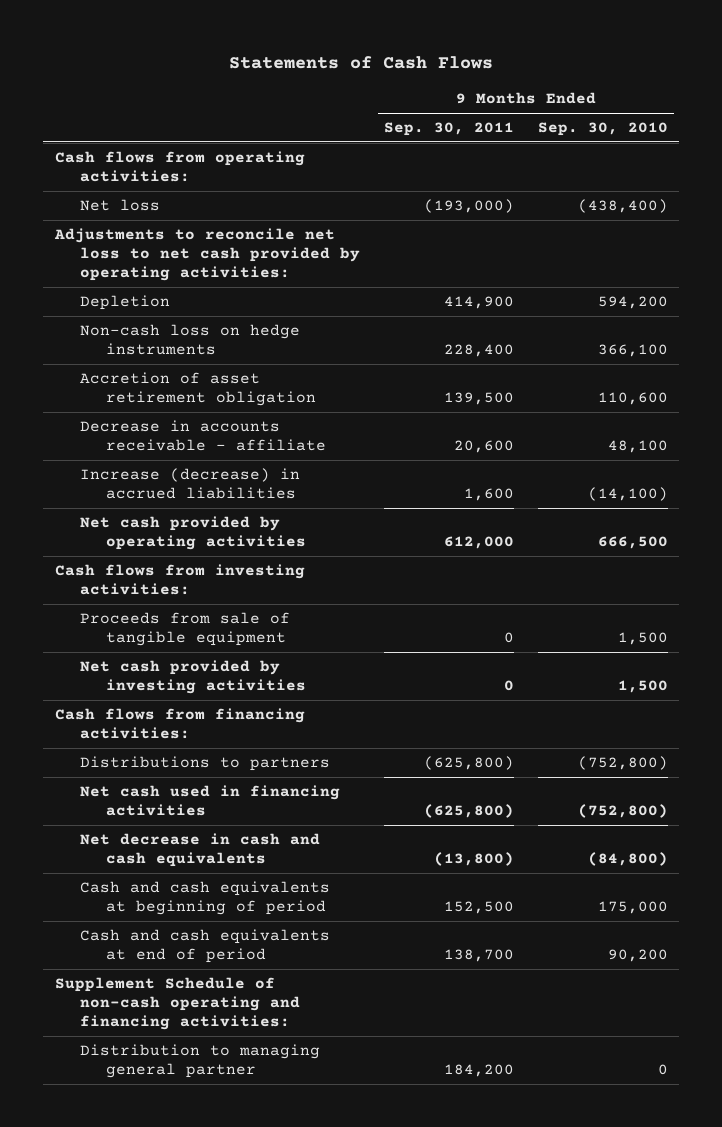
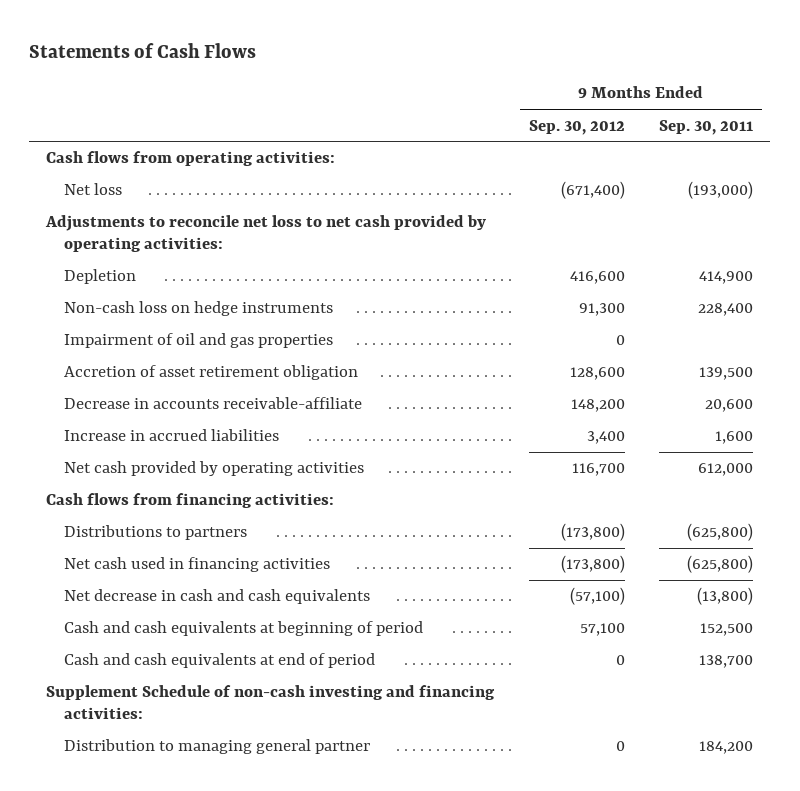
[537,122,668,137] Sep. 30, 2010 -> none
none -> [528,119,625,135] Sep. 30, 2012
none -> [63,333,333,349] Impairment of oil and gas properties
[80,420,327,452] Decrease in accounts receivable - affiliate -> [63,397,362,410] Decrease in accounts receivable-affiliate
[80,468,301,500] Increase (decrease) in accrued liabilities -> [63,429,279,442] Increase in accrued liabilities
[54,564,305,596] Cash flows from investing activities: -> none
[80,612,291,647] Proceeds from sale of tangible equipment -> none
[80,660,307,695] Net cash provided by investing activities -> none
[54,977,301,1031] Supplement Schedule of non-cash operating and financing activities: -> [46,685,496,719] Supplement Schedule of non-cash investing and financing activities:

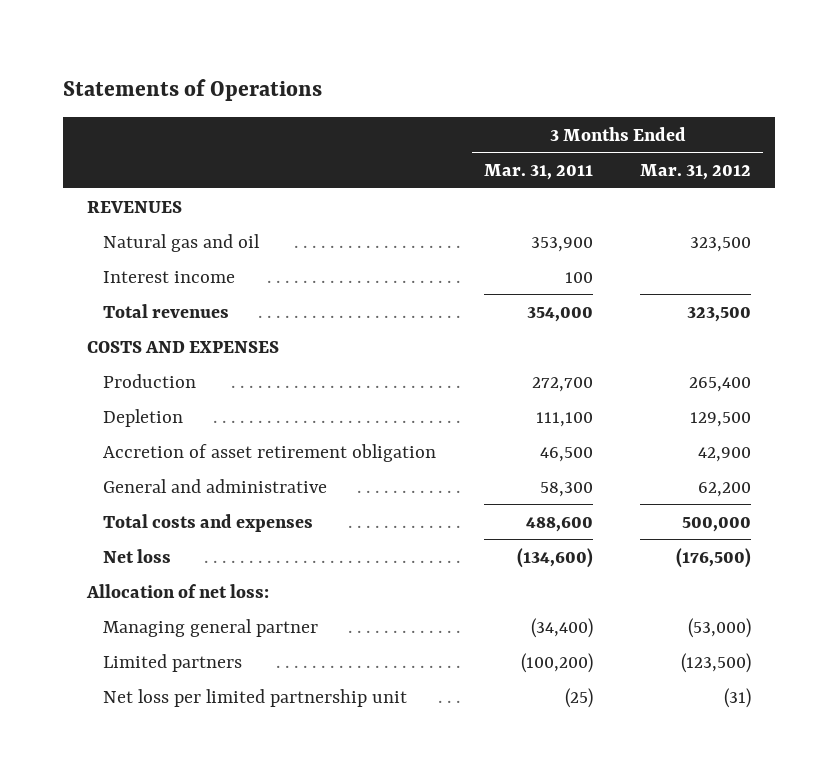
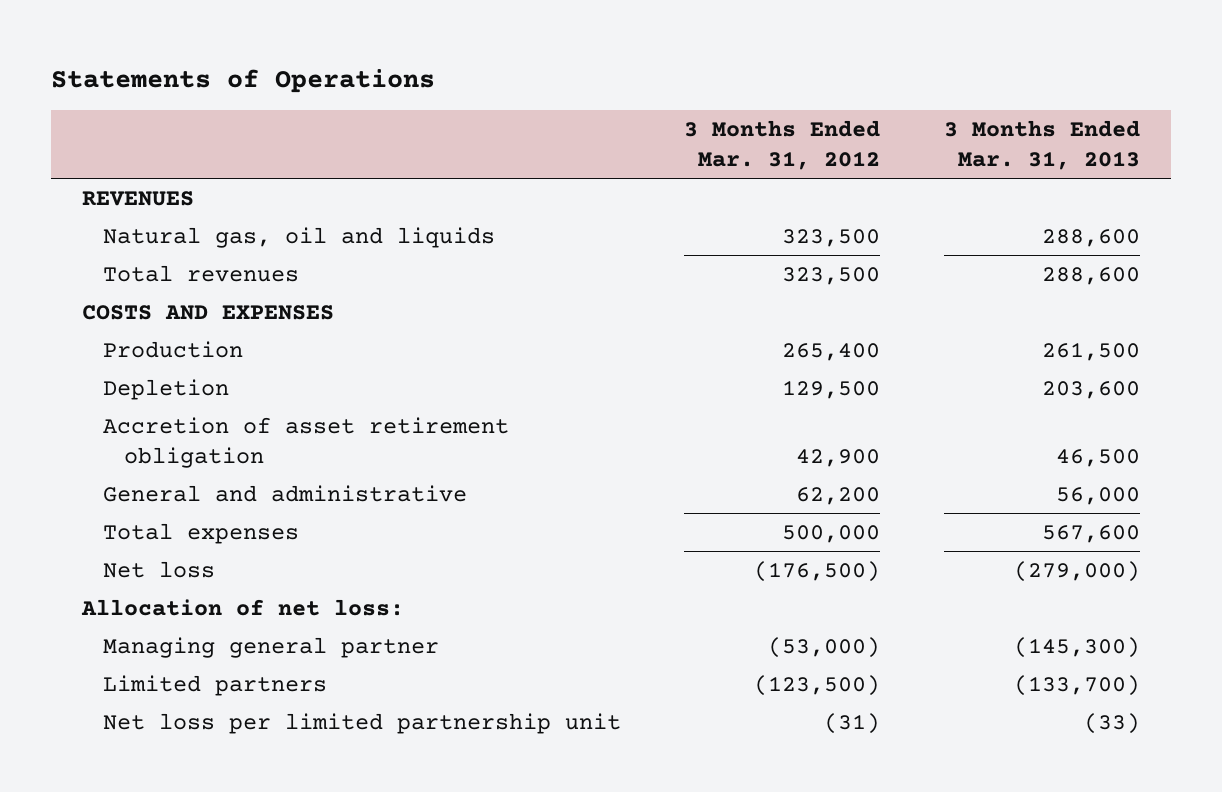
[483,164,593,181] Mar. 31, 2011 -> none
none -> [943,120,1140,171] 3 Months Ended Mar. 31, 2013
[103,270,236,283] Interest income -> none
[103,233,261,252] Natural gas and oil -> [103,226,496,248] Natural gas, oil and liquids
[103,513,314,532] Total costs and expenses -> [103,522,300,544] Total expenses

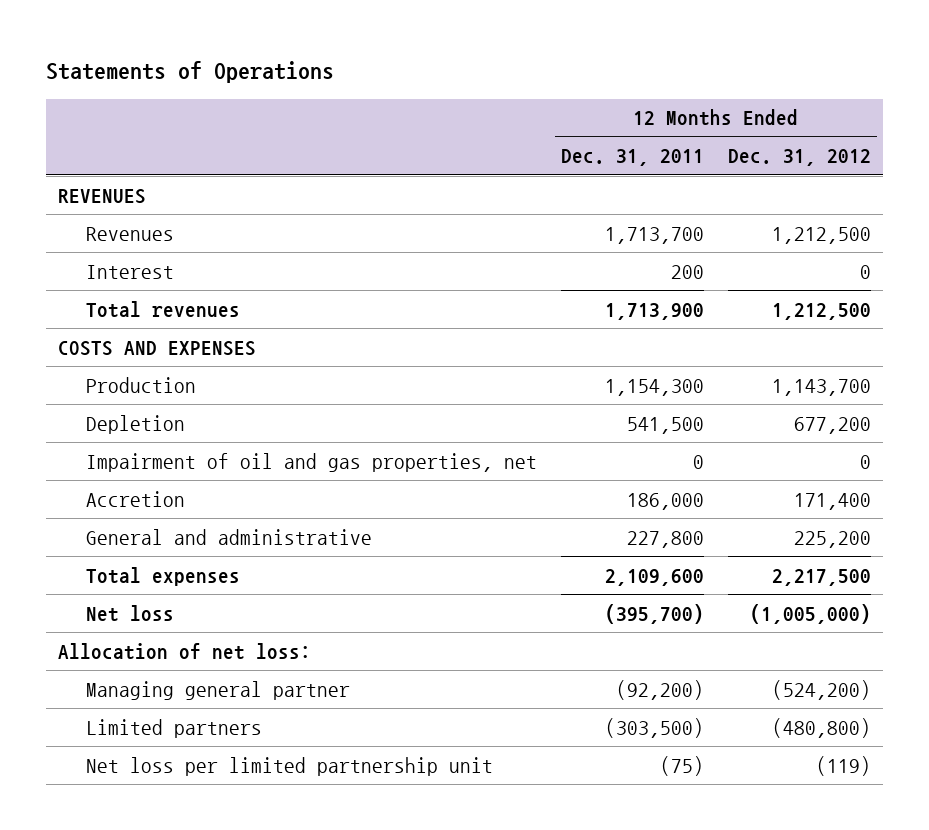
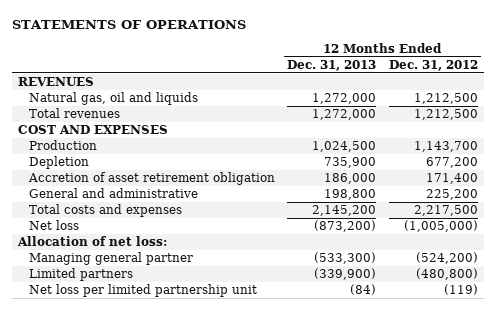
[45,61,334,84] Statements of Operations -> [11,20,246,30] STATEMENTS OF OPERATIONS
[560,149,704,167] Dec. 31, 2011 -> none
none -> [287,59,377,71] Dec. 31, 2013
[85,264,174,279] Interest -> none
[85,226,174,241] Revenues -> [28,92,198,106] Natural gas, oil and liquids
[57,340,256,356] COSTS AND EXPENSES -> [17,125,168,135] COST AND EXPENSES
[85,452,537,472] Impairment of oil and gas properties, net -> none
[85,490,185,507] Accretion -> [27,172,275,186] Accretion of asset retirement obligation
[85,566,240,586] Total expenses -> [28,204,182,218] Total costs and expenses

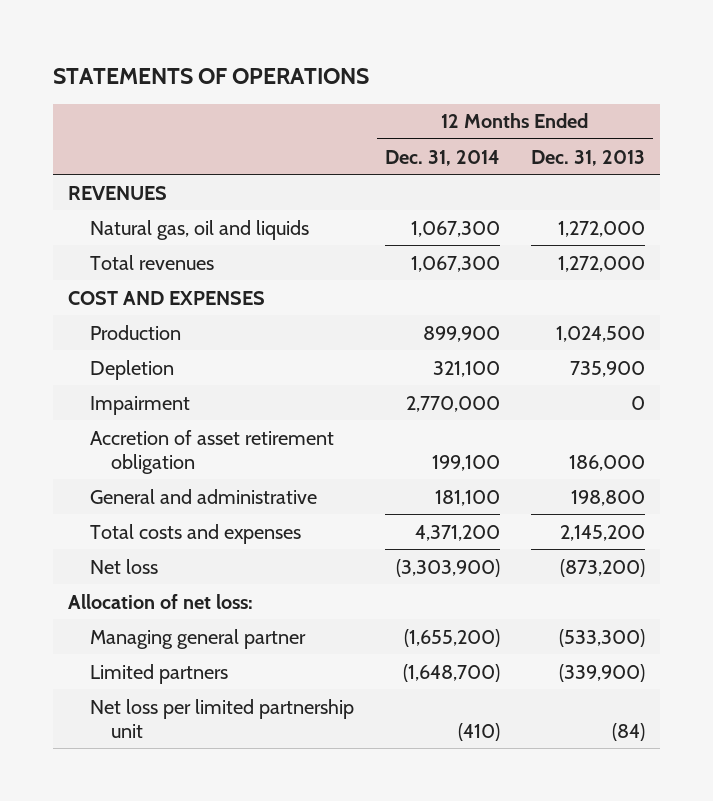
[388,59,478,71] Dec. 31, 2012 -> none
none -> [384,149,500,166] Dec. 31, 2014
none -> [89,395,190,415] Impairment

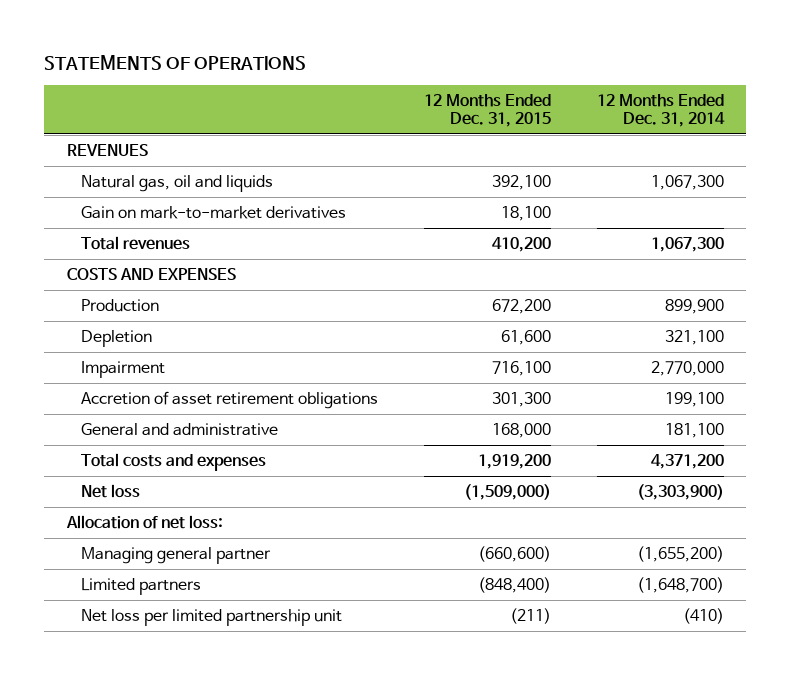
[530,149,645,166] Dec. 31, 2013 -> none
none -> [424,93,552,128] 12 Months Ended Dec. 31, 2015
none -> [81,206,347,220] Gain on mark-to-market derivatives
[68,290,266,305] COST AND EXPENSES -> [67,268,237,281] COSTS AND EXPENSES
[89,429,334,474] Accretion of asset retirement obligation -> [81,391,379,410] Accretion of asset retirement obligations

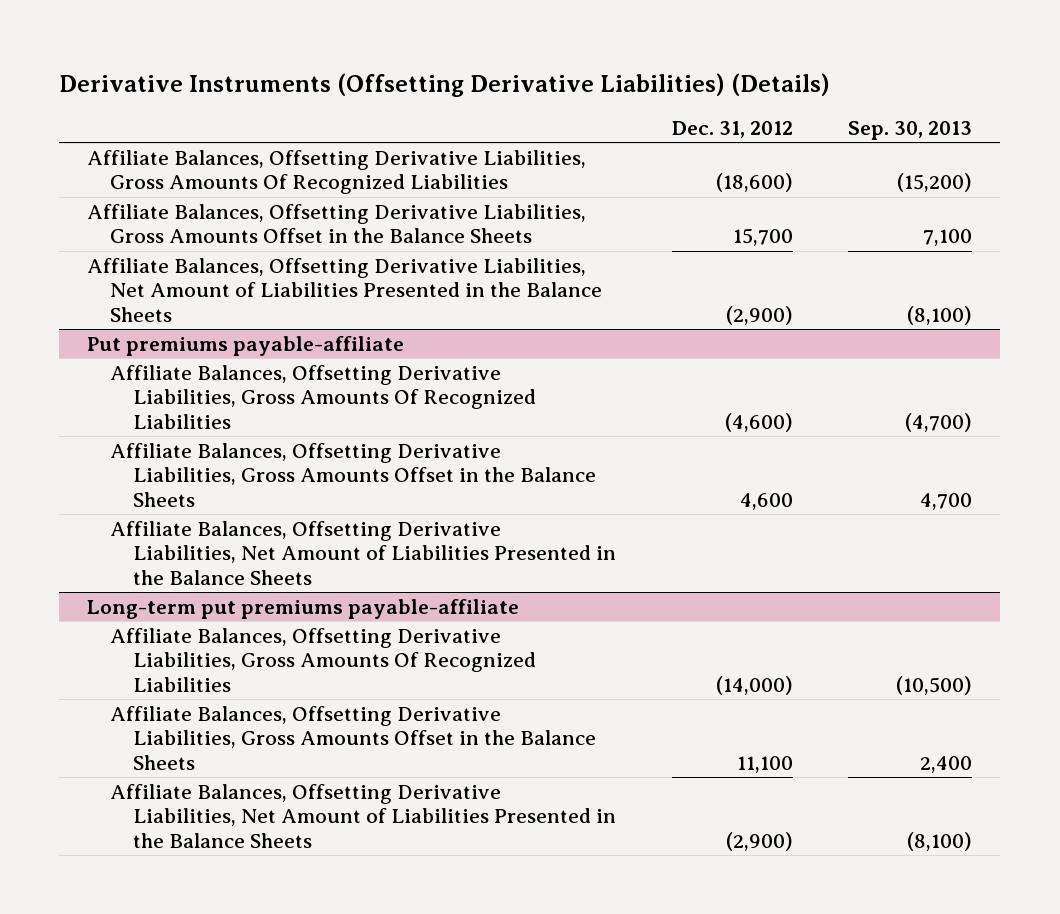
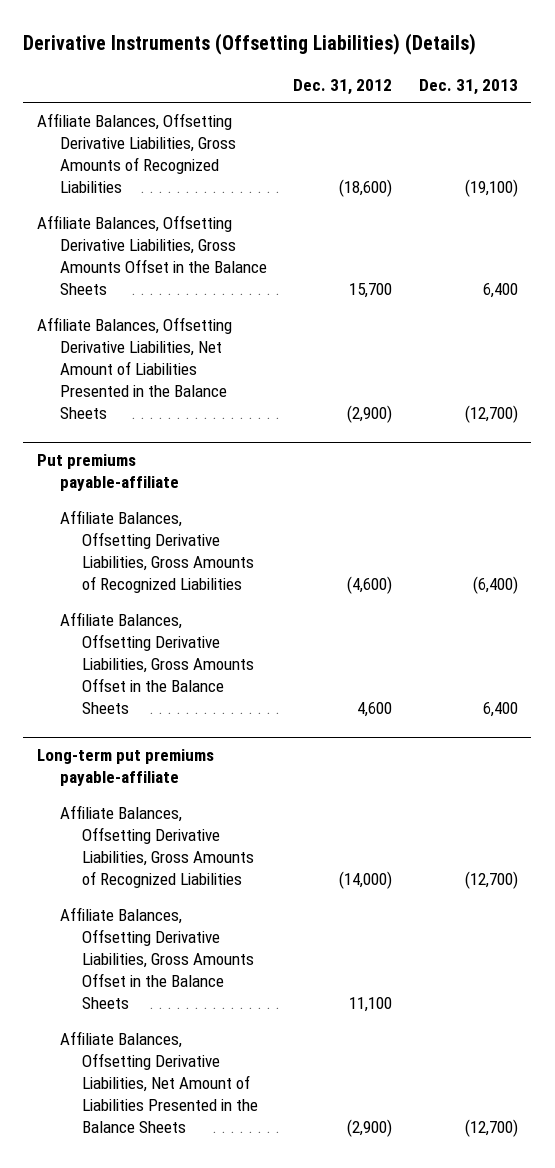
[59,72,831,97] Derivative Instruments (Offsetting Derivative Liabilities) (Details) -> [23,32,477,55] Derivative Instruments (Offsetting Liabilities) (Details)
[848,120,973,140] Sep. 30, 2013 -> none
none -> [419,78,519,95] Dec. 31, 2013
[87,149,587,195] Affiliate Balances, Offsetting Derivative Liabilities, Gross Amounts Of Recognized Liabilities -> [36,112,236,194] Affiliate Balances, Offsetting Derivative Liabilities, Gross Amounts of Recognized Liabilities
[110,364,537,429] Affiliate Balances, Offsetting Derivative Liabilities, Gross Amounts Of Recognized Liabilities -> [59,509,255,594] Affiliate Balances, Offsetting Derivative Liabilities, Gross Amounts of Recognized Liabilities
[110,520,617,585] Affiliate Balances, Offsetting Derivative Liabilities, Net Amount of Liabilities Presented in the Balance Sheets -> none
[110,627,537,692] Affiliate Balances, Offsetting Derivative Liabilities, Gross Amounts Of Recognized Liabilities -> [59,804,255,889] Affiliate Balances, Offsetting Derivative Liabilities, Gross Amounts of Recognized Liabilities

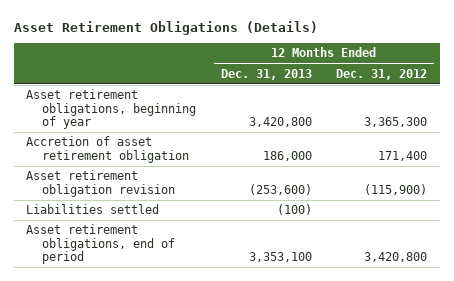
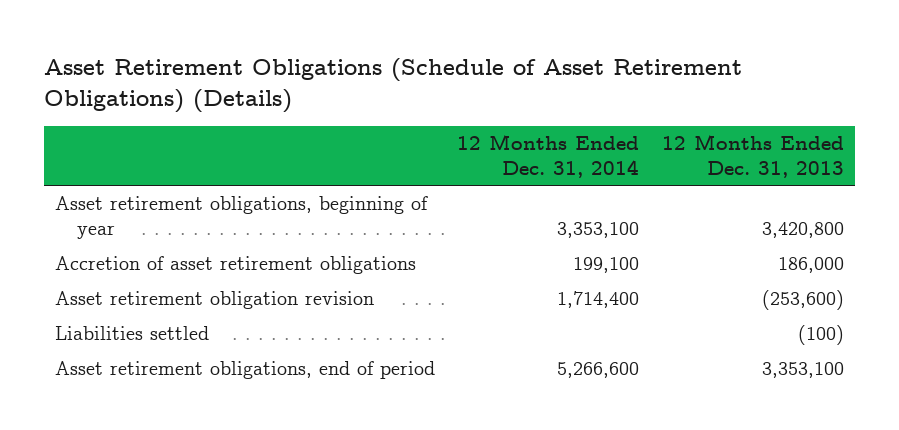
[13,20,318,35] Asset Retirement Obligations (Details) -> [43,57,742,113] Asset Retirement Obligations (Schedule of Asset Retirement Obligations) (Details)
[336,68,428,80] Dec. 31, 2012 -> none
none -> [457,134,640,178] 12 Months Ended Dec. 31, 2014
[26,136,189,163] Accretion of asset retirement obligation -> [54,256,416,275] Accretion of asset retirement obligations

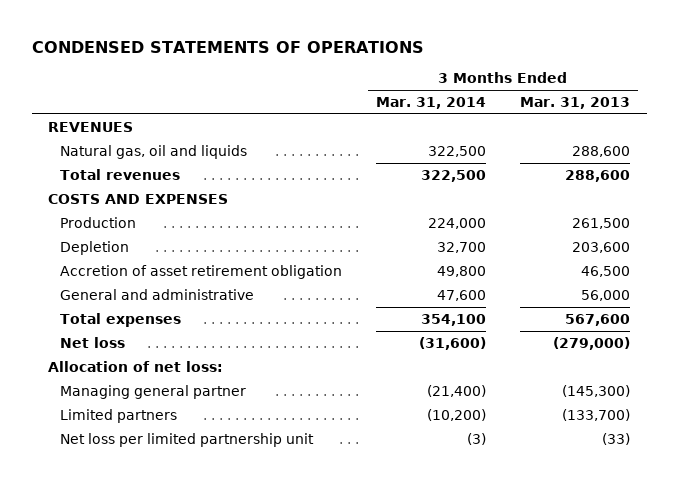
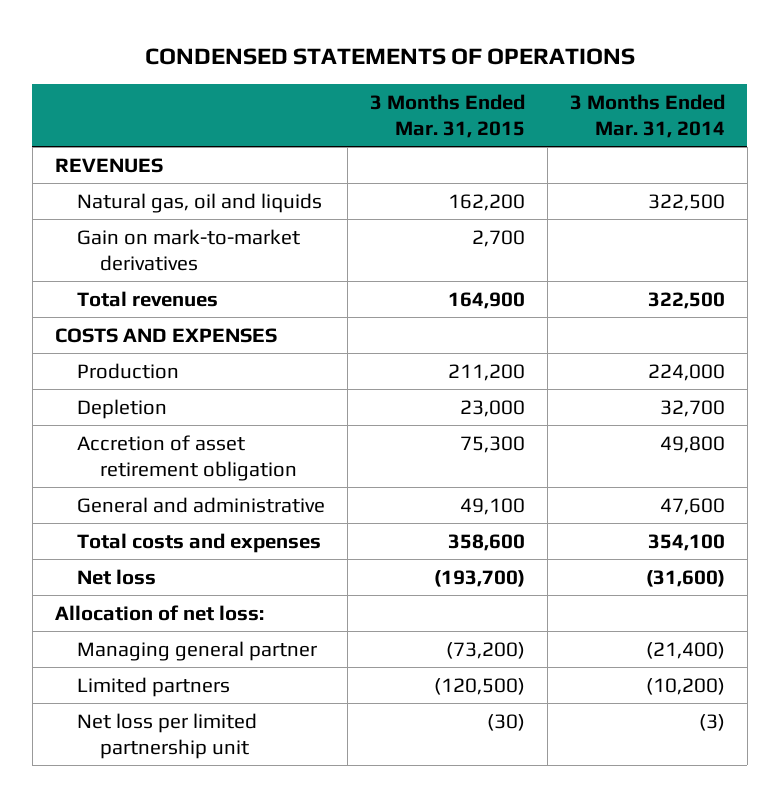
[519,96,630,109] Mar. 31, 2013 -> none
none -> [370,93,526,138] 3 Months Ended Mar. 31, 2015
none -> [77,228,301,271] Gain on mark-to-market derivatives
[60,312,182,327] Total expenses -> [77,532,322,553] Total costs and expenses

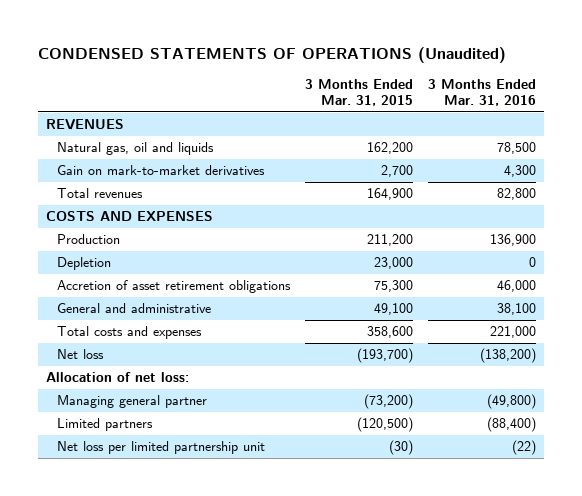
[144,47,635,65] CONDENSED STATEMENTS OF OPERATIONS -> [38,47,507,64] CONDENSED STATEMENTS OF OPERATIONS (Unaudited)
[569,93,725,138] 3 Months Ended Mar. 31, 2014 -> none
none -> [428,78,537,106] 3 Months Ended Mar. 31, 2016
[77,434,297,481] Accretion of asset retirement obligation -> [56,280,291,294] Accretion of asset retirement obligations

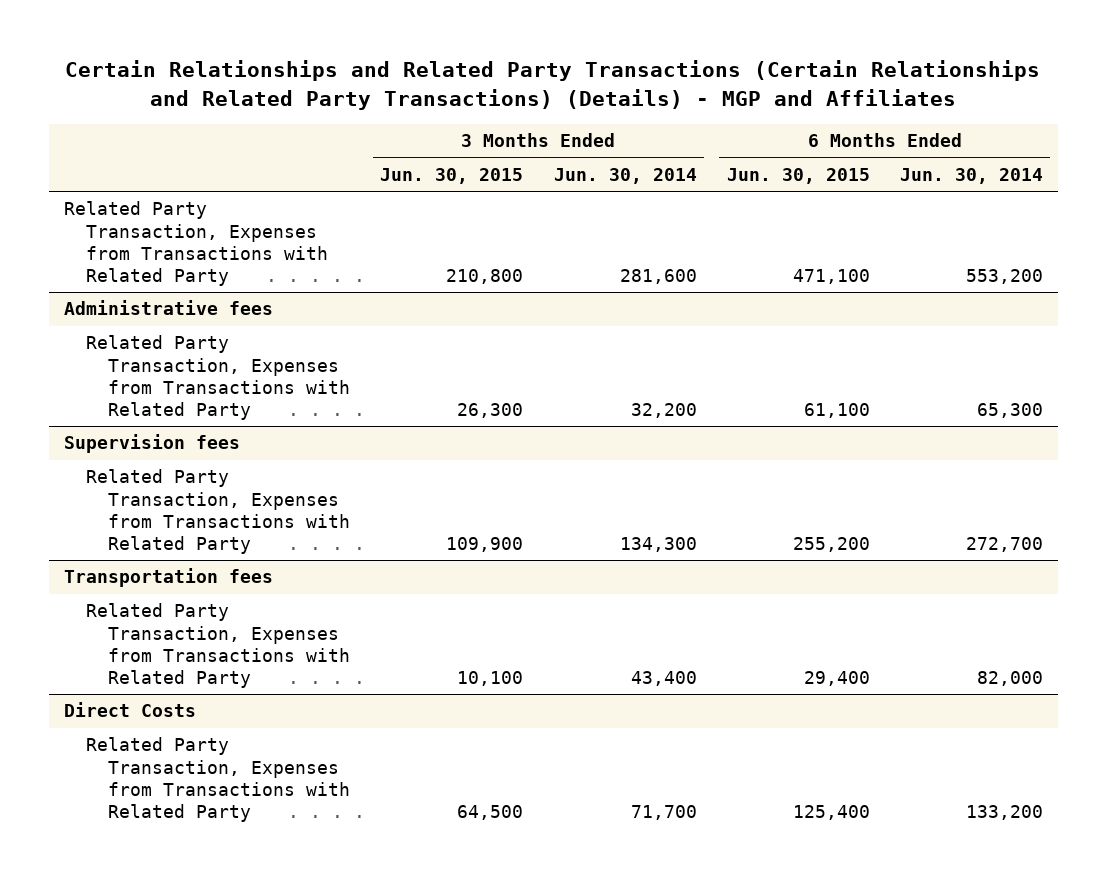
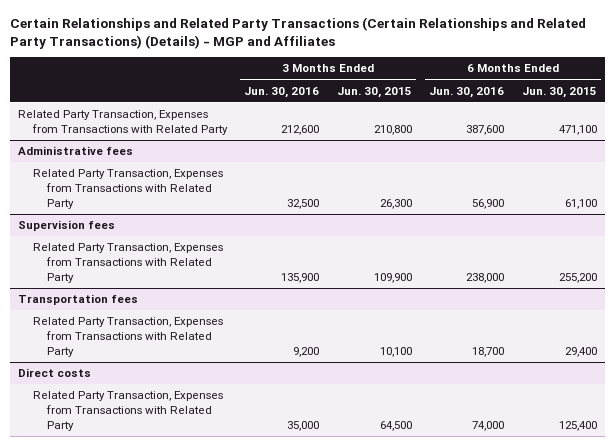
[553,168,697,185] Jun. 30, 2014 -> none
[899,168,1043,185] Jun. 30, 2014 -> none
none -> [244,86,320,98] Jun. 30, 2016
none -> [429,86,505,98] Jun. 30, 2016
[64,702,197,718] Direct Costs -> [18,368,92,378] Direct costs

